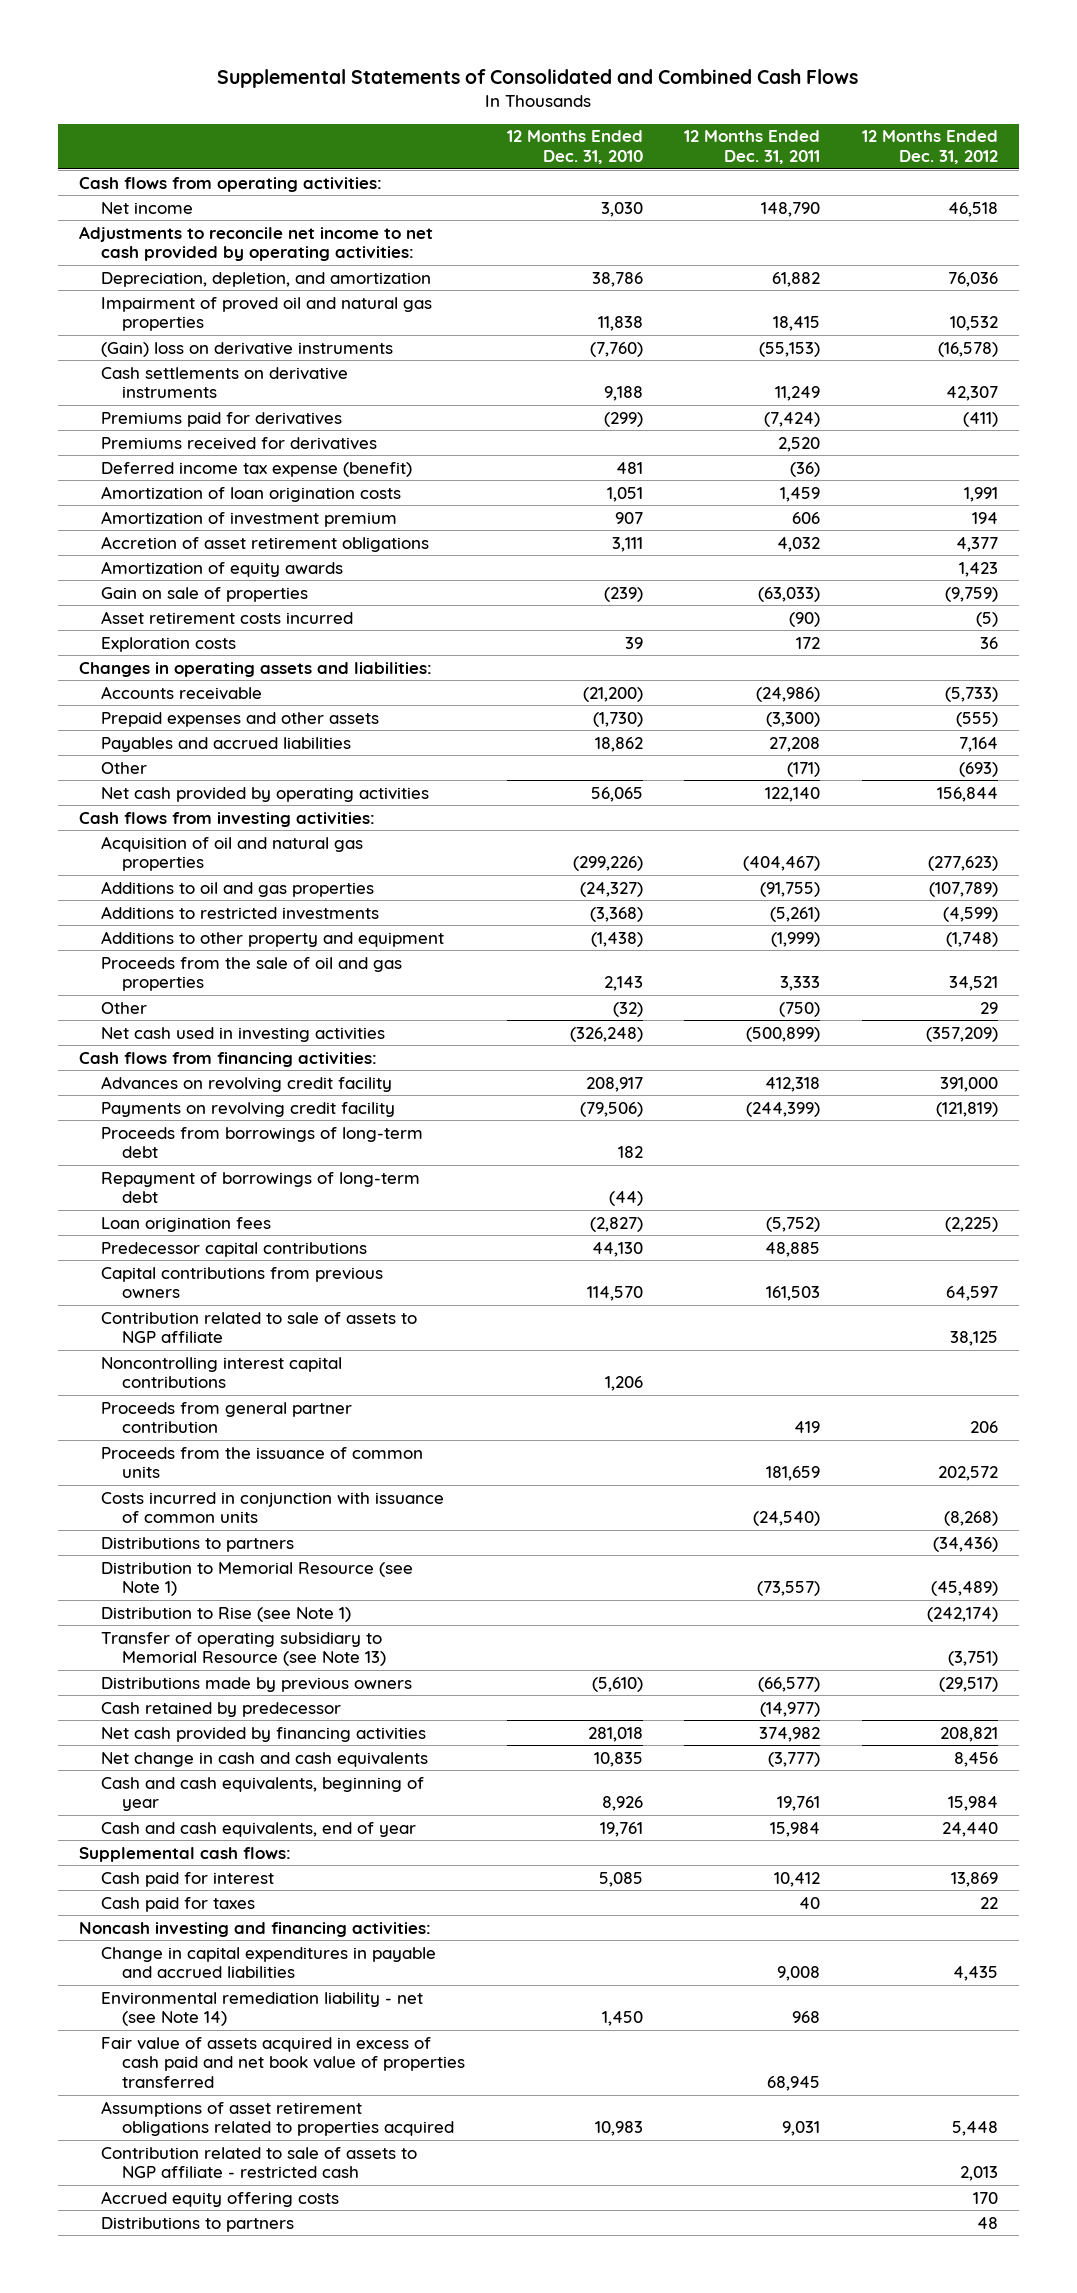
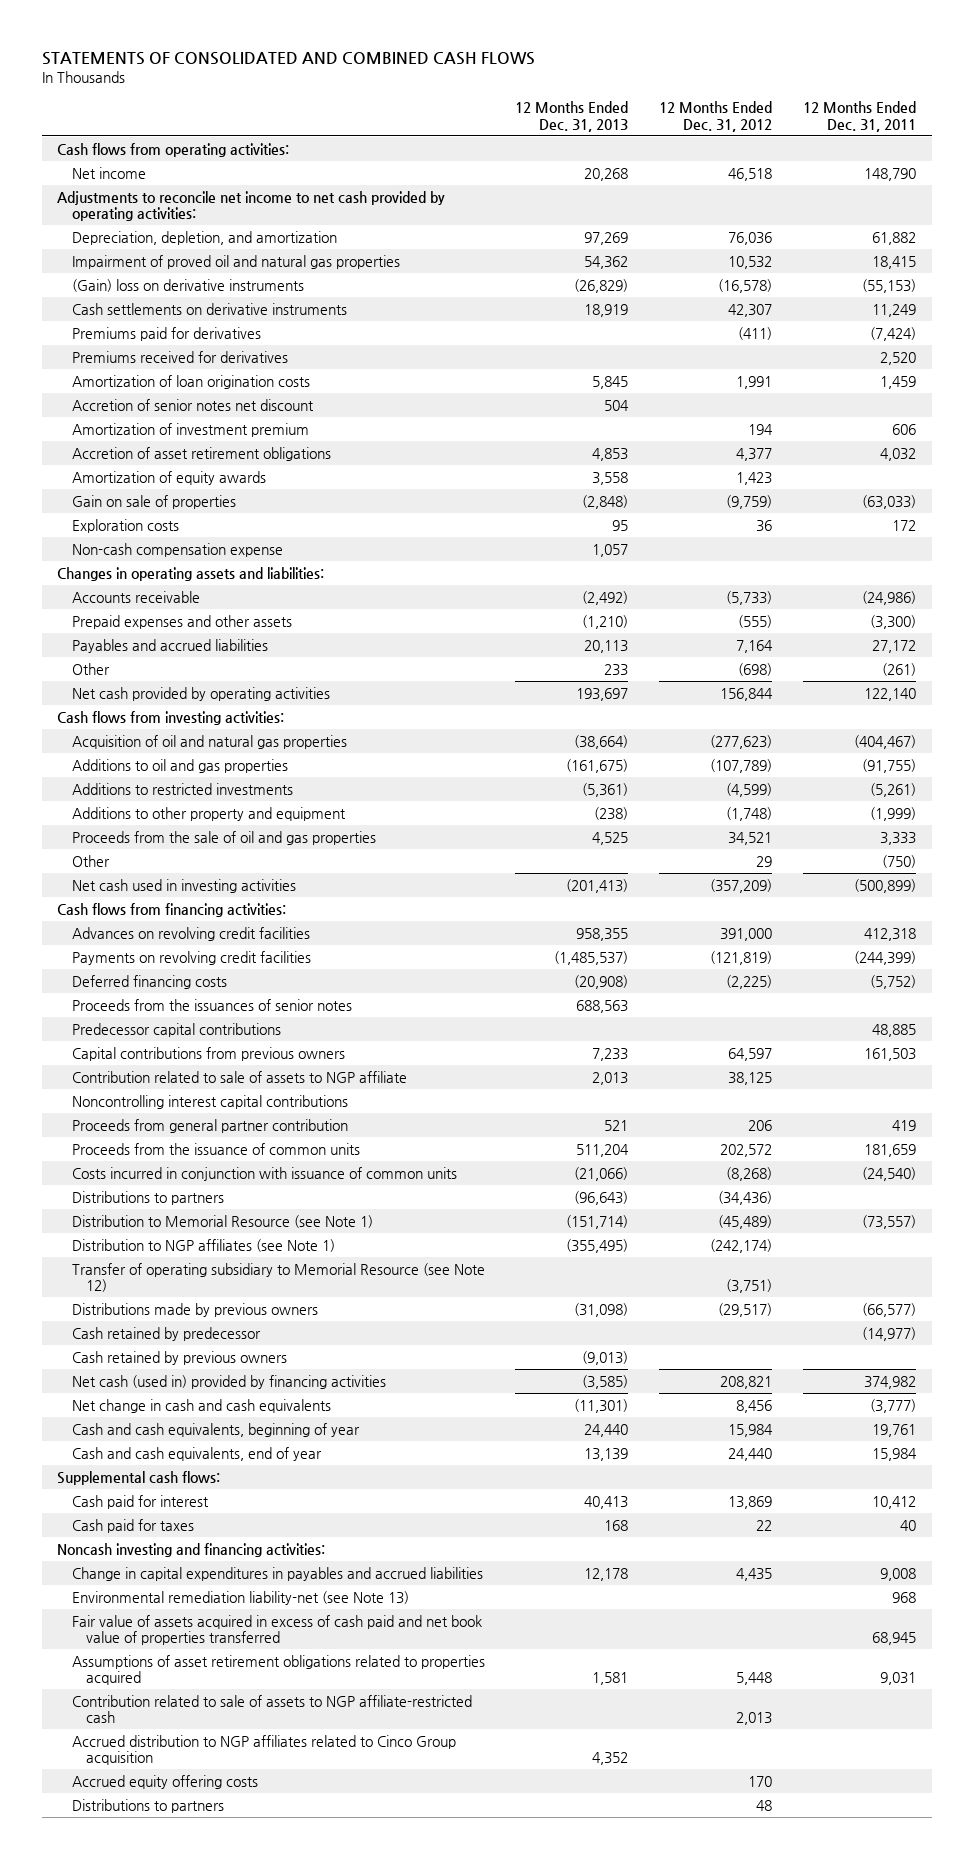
[217,69,859,89] Supplemental Statements of Consolidated and Combined Cash Flows -> [41,52,535,66] STATEMENTS OF CONSOLIDATED AND COMBINED CASH FLOWS
[506,130,643,165] 12 Months Ended Dec. 31, 2010 -> none
none -> [515,101,629,132] 12 Months Ended Dec. 31, 2013
[100,461,412,477] Deferred income tax expense (benefit) -> none
none -> [71,398,314,411] Accretion of senior notes net discount
[100,610,353,624] Asset retirement costs incurred -> none
none -> [71,542,283,557] Non-cash compensation expense
[769,736,821,752] 27,208 -> [872,639,917,653] 27,172
[787,761,821,777] (171) -> [882,662,917,676] (261)
[959,761,999,777] (693) -> [738,662,773,676] (698)
[100,1126,423,1159] Proceeds from borrowings of long-term debt -> none
[100,1171,420,1204] Repayment of borrowings of long-term debt -> none
[100,1075,392,1092] Advances on revolving credit facility -> [71,926,310,941] Advances on revolving credit facilities
[100,1101,395,1117] Payments on revolving credit facility -> [71,950,311,965] Payments on revolving credit facilities
[100,1216,271,1232] Loan origination fees -> [71,974,227,989] Deferred financing costs
none -> [71,998,352,1011] Proceeds from the issuances of senior notes
[100,1606,351,1622] Distribution to Rise (see Note 1) -> [71,1238,335,1252] Distribution to NGP affiliates (see Note 1)
[100,1631,387,1667] Transfer of operating subsidiary to Memorial Resource (see Note 13) -> [71,1262,485,1293] Transfer of operating subsidiary to Memorial Resource (see Note 12)
none -> [71,1350,287,1365] Cash retained by previous owners
[100,1726,426,1742] Net cash provided by financing activities -> [71,1374,386,1389] Net cash (used in) provided by financing activities
[100,1946,436,1979] Change in capital expenditures in payable and accrued liabilities -> [71,1566,483,1581] Change in capital expenditures in payables and accrued liabilities
[100,1991,423,2027] Environmental remediation liability - net (see Note 14) -> [71,1590,409,1605] Environmental remediation liability-net (see Note 13)
[100,2146,417,2179] Contribution related to sale of assets to NGP affiliate - restricted cash -> [71,1694,472,1724] Contribution related to sale of assets to NGP affiliate-restricted cash
none -> [71,1734,456,1766] Accrued distribution to NGP affiliates related to Cinco Group acquisition

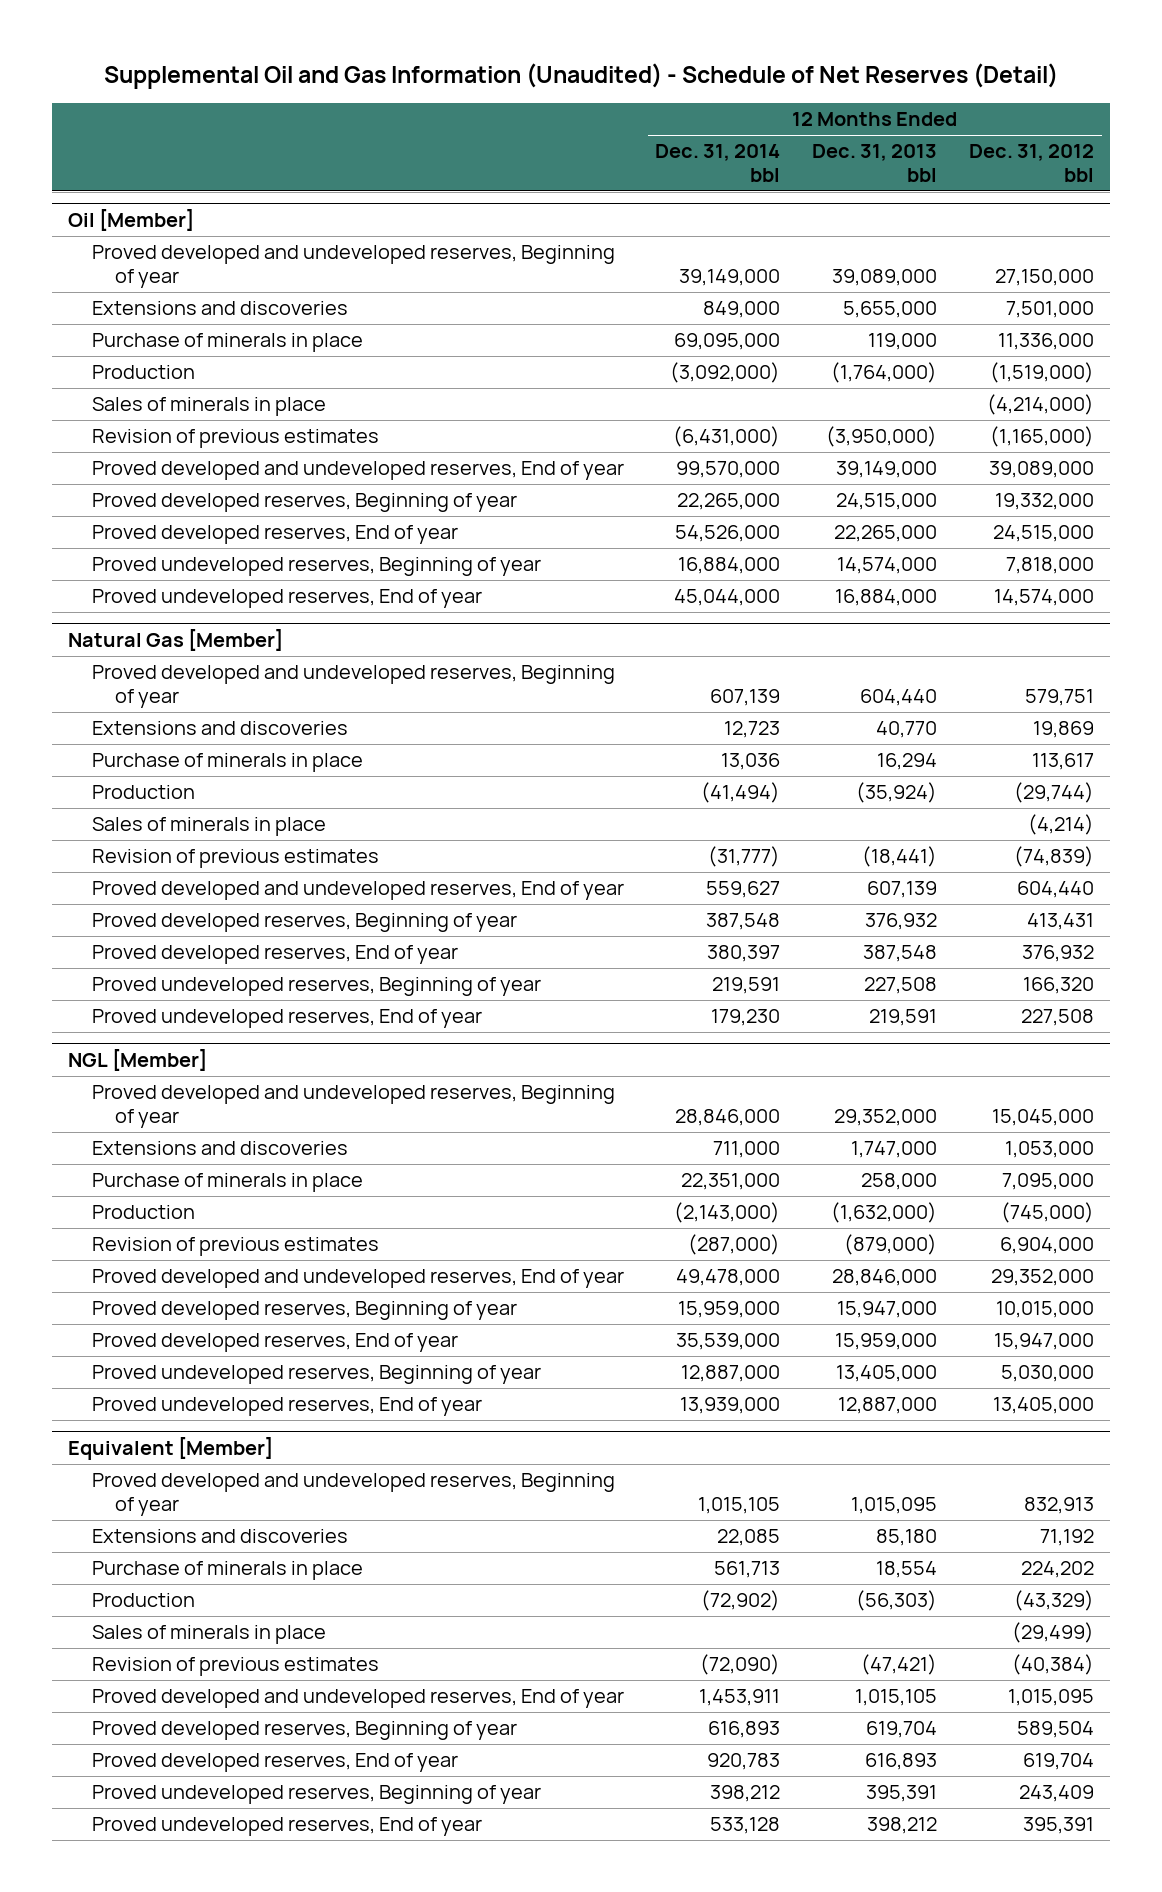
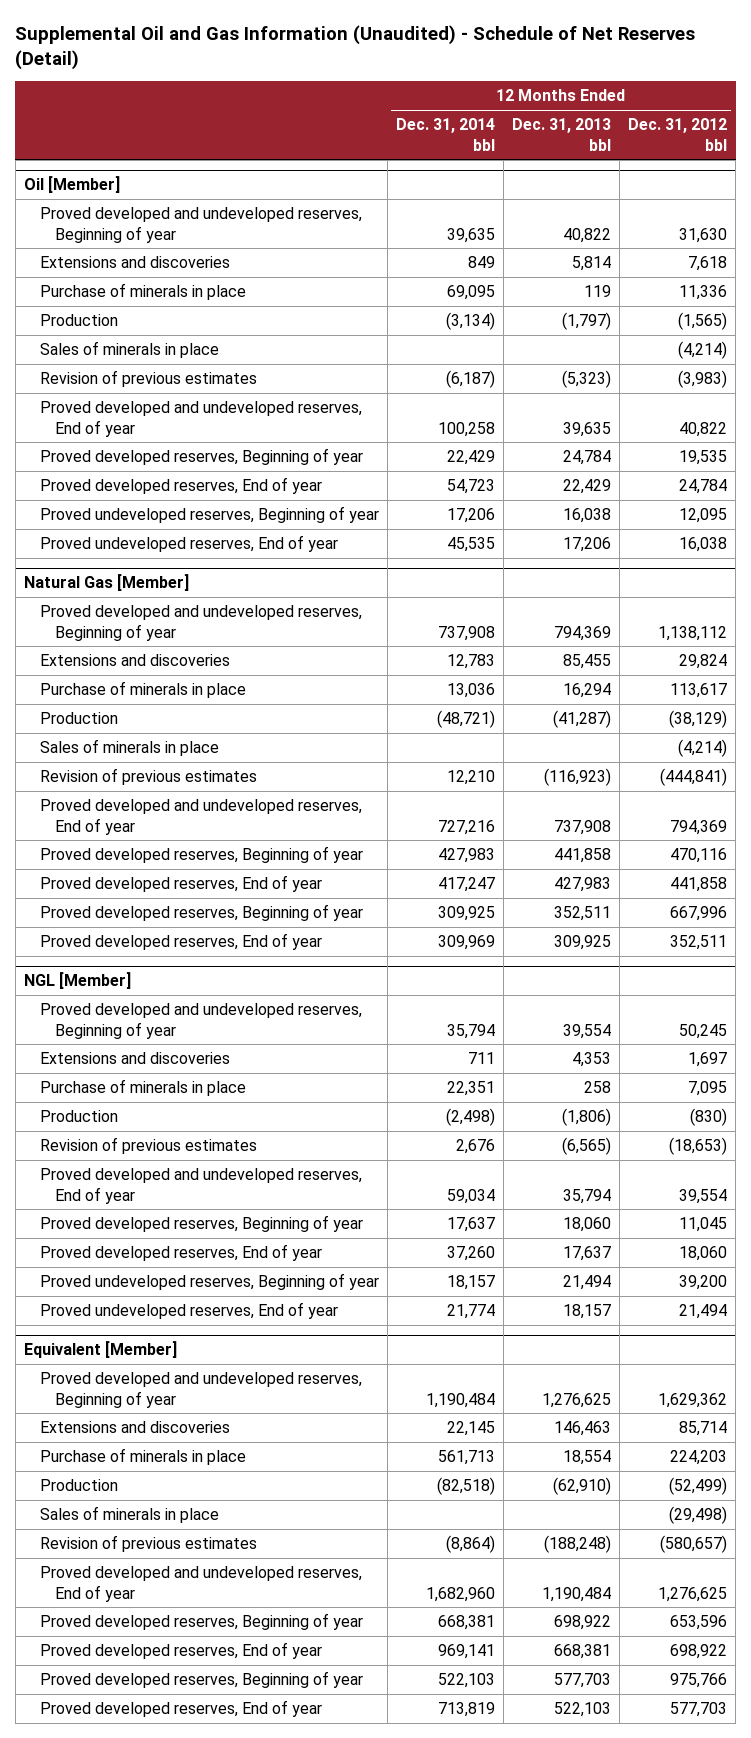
[679,268,781,286] 39,149,000 -> [446,227,495,243] 39,635
[832,268,938,286] 39,089,000 -> [562,227,611,243] 40,822
[994,268,1094,286] 27,150,000 -> [679,227,728,243] 31,630
[703,301,781,319] 849,000 -> [467,256,495,269] 849
[843,301,938,319] 5,655,000 -> [571,256,611,272] 5,814
[1005,301,1094,319] 7,501,000 -> [688,256,728,272] 7,618
[674,333,781,351] 69,095,000 -> [446,285,495,301] 69,095
[868,333,938,351] 119,000 -> [583,285,611,298] 119
[997,333,1094,351] 11,336,000 -> [679,285,728,301] 11,336
[670,362,781,384] (3,092,000) -> [445,312,495,331] (3,134)
[831,362,938,384] (1,764,000) -> [561,312,611,331] (1,797)
[989,362,1094,384] (1,519,000) -> [678,312,728,331] (1,565)
[986,394,1094,416] (4,214,000) -> [678,341,728,360] (4,214)
[673,426,781,448] (6,431,000) -> [445,370,495,389] (6,187)
[826,426,938,448] (3,950,000) -> [561,370,611,389] (5,323)
[989,426,1094,448] (1,165,000) -> [678,370,728,389] (3,983)
[676,461,781,479] 99,570,000 -> [437,421,495,437] 100,258
[836,461,938,479] 39,149,000 -> [562,421,611,437] 39,635
[988,461,1094,479] 39,089,000 -> [679,421,728,437] 40,822
[677,493,781,511] 22,265,000 -> [446,450,495,466] 22,429
[836,493,938,511] 24,515,000 -> [562,450,611,466] 24,784
[994,493,1094,511] 19,332,000 -> [679,450,728,466] 19,535
[675,525,781,543] 54,526,000 -> [446,479,495,495] 54,723
[834,525,938,543] 22,265,000 -> [562,479,611,495] 22,429
[992,525,1094,543] 24,515,000 -> [679,479,728,495] 24,784
[678,557,781,575] 16,884,000 -> [446,508,495,524] 17,206
[837,557,938,575] 14,574,000 -> [562,508,611,524] 16,038
[1005,557,1094,575] 7,818,000 -> [679,508,728,524] 12,095
[674,589,781,607] 45,044,000 -> [446,537,495,553] 45,535
[835,589,938,607] 16,884,000 -> [562,537,611,553] 17,206
[993,589,1094,607] 14,574,000 -> [679,537,728,553] 16,038
[710,688,781,706] 607,139 -> [437,625,495,641] 737,908
[860,688,938,706] 604,440 -> [553,625,611,641] 794,369
[1024,688,1094,706] 579,751 -> [658,625,728,641] 1,138,112
[724,721,781,739] 12,723 -> [446,654,495,670] 12,783
[876,721,938,739] 40,770 -> [562,654,611,670] 85,455
[1032,721,1094,739] 19,869 -> [679,654,728,670] 29,824
[701,782,781,804] (41,494) -> [436,710,495,729] (48,721)
[856,782,938,804] (35,924) -> [552,710,611,729] (41,287)
[1013,782,1094,804] (29,744) -> [669,710,728,729] (38,129)
[708,846,781,868] (31,777) -> [446,770,495,786] 12,210
[862,846,938,868] (18,441) -> [543,768,611,787] (116,923)
[1013,846,1094,868] (74,839) -> [660,768,728,787] (444,841)
[706,881,781,899] 559,627 -> [437,819,495,835] 727,216
[867,881,938,899] 607,139 -> [553,819,611,835] 737,908
[1016,881,1094,899] 604,440 -> [670,819,728,835] 794,369
[706,913,781,931] 387,548 -> [437,848,495,864] 427,983
[865,913,938,931] 376,932 -> [553,848,611,864] 441,858
[1026,913,1094,931] 413,431 -> [670,848,728,864] 470,116
[707,945,781,963] 380,397 -> [437,877,495,893] 417,247
[863,945,938,963] 387,548 -> [553,877,611,893] 427,983
[1021,945,1094,963] 376,932 -> [670,877,728,893] 441,858
[91,977,541,997] Proved undeveloped reserves, Beginning of year -> [39,904,363,922] Proved developed reserves, Beginning of year
[712,977,781,995] 219,591 -> [437,906,495,922] 309,925
[864,977,938,995] 227,508 -> [553,906,611,922] 352,511
[1022,977,1094,995] 166,320 -> [670,906,728,922] 667,996
[91,1009,482,1029] Proved undeveloped reserves, End of year -> [39,933,322,951] Proved developed reserves, End of year
[711,1009,781,1027] 179,230 -> [437,935,495,951] 309,969
[869,1009,938,1027] 219,591 -> [553,935,611,951] 309,925
[1020,1009,1094,1027] 227,508 -> [670,935,728,951] 352,511
[675,1108,781,1126] 28,846,000 -> [446,1023,495,1039] 35,794
[834,1108,938,1126] 29,352,000 -> [562,1023,611,1039] 39,554
[991,1108,1094,1126] 15,045,000 -> [679,1023,728,1039] 50,245
[713,1141,781,1159] 711,000 -> [467,1052,495,1065] 711
[851,1141,938,1159] 1,747,000 -> [571,1052,611,1068] 4,353
[1004,1141,1094,1159] 1,053,000 -> [688,1052,728,1068] 1,697
[681,1173,781,1191] 22,351,000 -> [446,1081,495,1097] 22,351
[861,1173,938,1191] 258,000 -> [583,1081,611,1094] 258
[1001,1173,1094,1191] 7,095,000 -> [688,1081,728,1097] 7,095
[674,1202,781,1224] (2,143,000) -> [445,1108,495,1127] (2,498)
[831,1202,938,1224] (1,632,000) -> [561,1108,611,1127] (1,806)
[1000,1202,1094,1224] (745,000) -> [690,1108,728,1127] (830)
[688,1234,781,1256] (287,000) -> [455,1139,495,1155] 2,676
[844,1234,938,1256] (879,000) -> [561,1137,611,1156] (6,565)
[999,1237,1094,1255] 6,904,000 -> [669,1137,728,1156] (18,653)
[676,1269,781,1287] 49,478,000 -> [446,1188,495,1204] 59,034
[832,1269,938,1287] 28,846,000 -> [562,1188,611,1204] 35,794
[990,1269,1094,1287] 29,352,000 -> [679,1188,728,1204] 39,554
[678,1301,781,1319] 15,959,000 -> [446,1217,495,1233] 17,637
[837,1301,938,1319] 15,947,000 -> [562,1217,611,1233] 18,060
[995,1301,1094,1319] 10,015,000 -> [679,1217,728,1233] 11,045
[676,1333,781,1351] 35,539,000 -> [446,1246,495,1262] 37,260
[835,1333,938,1351] 15,959,000 -> [562,1246,611,1262] 17,637
[993,1333,1094,1351] 15,947,000 -> [679,1246,728,1262] 18,060
[681,1365,781,1383] 12,887,000 -> [446,1275,495,1291] 18,157
[836,1365,938,1383] 13,405,000 -> [562,1275,611,1291] 21,494
[1000,1365,1094,1383] 5,030,000 -> [679,1275,728,1291] 39,200
[680,1397,781,1415] 13,939,000 -> [446,1304,495,1320] 21,774
[838,1397,938,1415] 12,887,000 -> [562,1304,611,1320] 18,157
[992,1397,1094,1415] 13,405,000 -> [679,1304,728,1320] 21,494
[698,1496,781,1514] 1,015,105 -> [425,1392,495,1408] 1,190,484
[851,1496,938,1514] 1,015,095 -> [541,1392,611,1408] 1,276,625
[1023,1496,1094,1514] 832,913 -> [658,1392,728,1408] 1,629,362
[717,1529,781,1547] 22,085 -> [446,1421,495,1437] 22,145
[876,1529,938,1547] 85,180 -> [553,1421,611,1437] 146,463
[1039,1529,1094,1547] 71,192 -> [679,1421,728,1437] 85,714
[1020,1561,1094,1579] 224,202 -> [670,1450,728,1466] 224,203
[701,1590,781,1612] (72,902) -> [436,1477,495,1496] (82,518)
[856,1590,938,1612] (56,303) -> [552,1477,611,1496] (62,910)
[1013,1590,1094,1612] (43,329) -> [669,1477,728,1496] (52,499)
[1011,1622,1094,1644] (29,499) -> [669,1506,728,1525] (29,498)
[700,1654,781,1676] (72,090) -> [445,1535,495,1554] (8,864)
[861,1654,938,1676] (47,421) -> [543,1535,611,1554] (188,248)
[1011,1654,1094,1676] (40,384) -> [660,1535,728,1554] (580,657)
[699,1689,781,1707] 1,453,911 -> [425,1586,495,1602] 1,682,960
[855,1689,938,1707] 1,015,105 -> [541,1586,611,1602] 1,190,484
[1007,1689,1094,1707] 1,015,095 -> [658,1586,728,1602] 1,276,625
[708,1721,781,1739] 616,893 -> [437,1615,495,1631] 668,381
[866,1721,938,1739] 619,704 -> [553,1615,611,1631] 698,922
[1016,1721,1094,1739] 589,504 -> [670,1615,728,1631] 653,596
[707,1753,781,1771] 920,783 -> [437,1644,495,1660] 969,141
[865,1753,938,1771] 616,893 -> [553,1644,611,1660] 668,381
[1022,1753,1094,1771] 619,704 -> [670,1644,728,1660] 698,922
[91,1785,541,1805] Proved undeveloped reserves, Beginning of year -> [39,1671,363,1689] Proved developed reserves, Beginning of year
[710,1785,781,1803] 398,212 -> [437,1673,495,1689] 522,103
[866,1785,938,1803] 395,391 -> [553,1673,611,1689] 577,703
[1018,1785,1094,1803] 243,409 -> [670,1673,728,1689] 975,766
[91,1817,482,1837] Proved undeveloped reserves, End of year -> [39,1700,322,1718] Proved developed reserves, End of year
[710,1817,781,1835] 533,128 -> [437,1702,495,1718] 713,819
[867,1817,938,1835] 398,212 -> [553,1702,611,1718] 522,103
[1022,1817,1094,1835] 395,391 -> [670,1702,728,1718] 577,703

